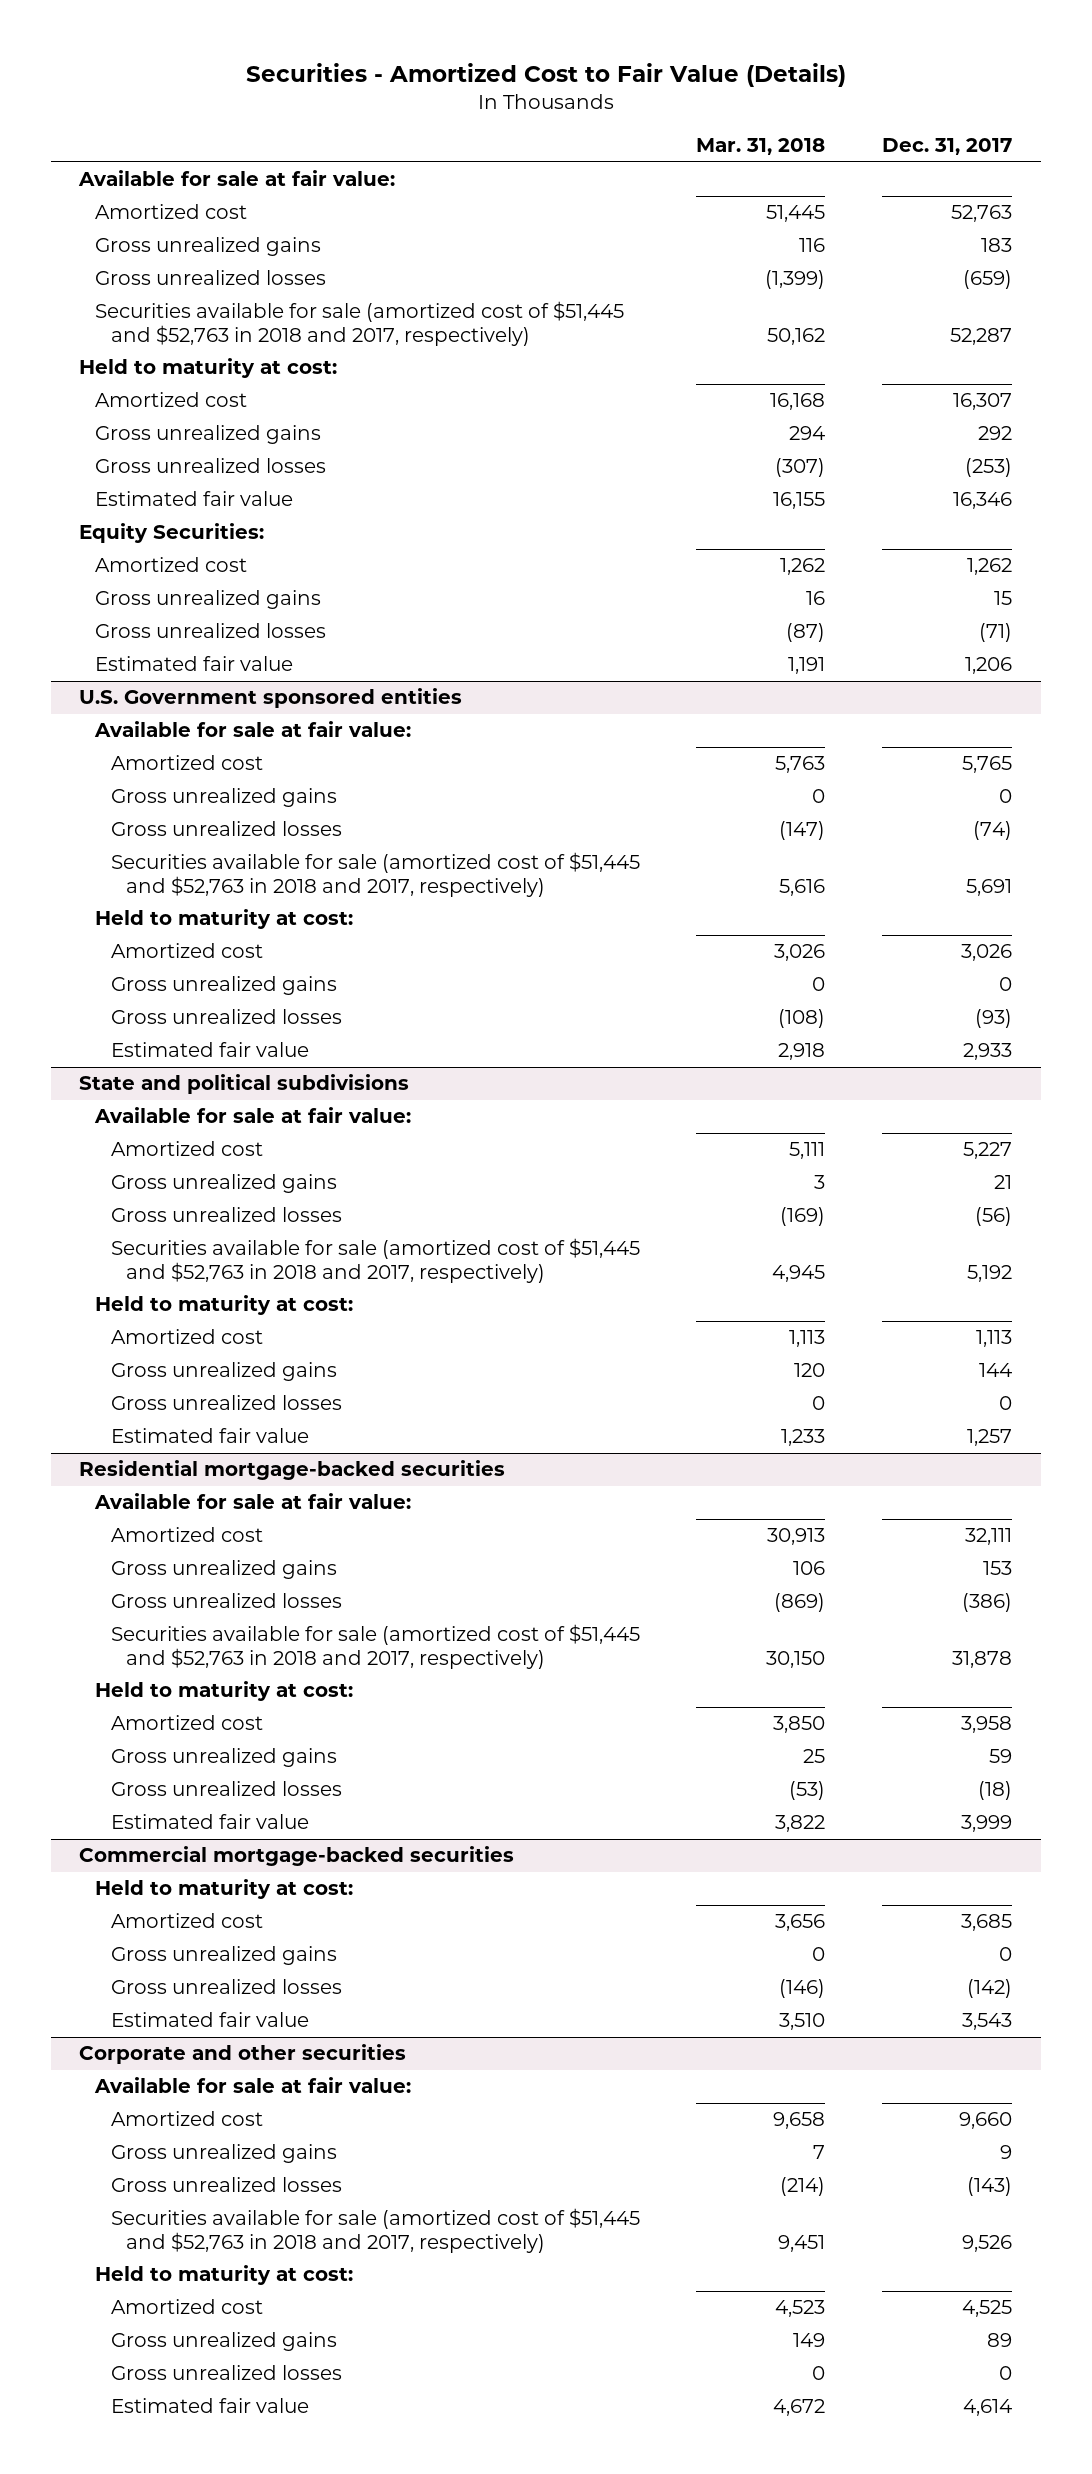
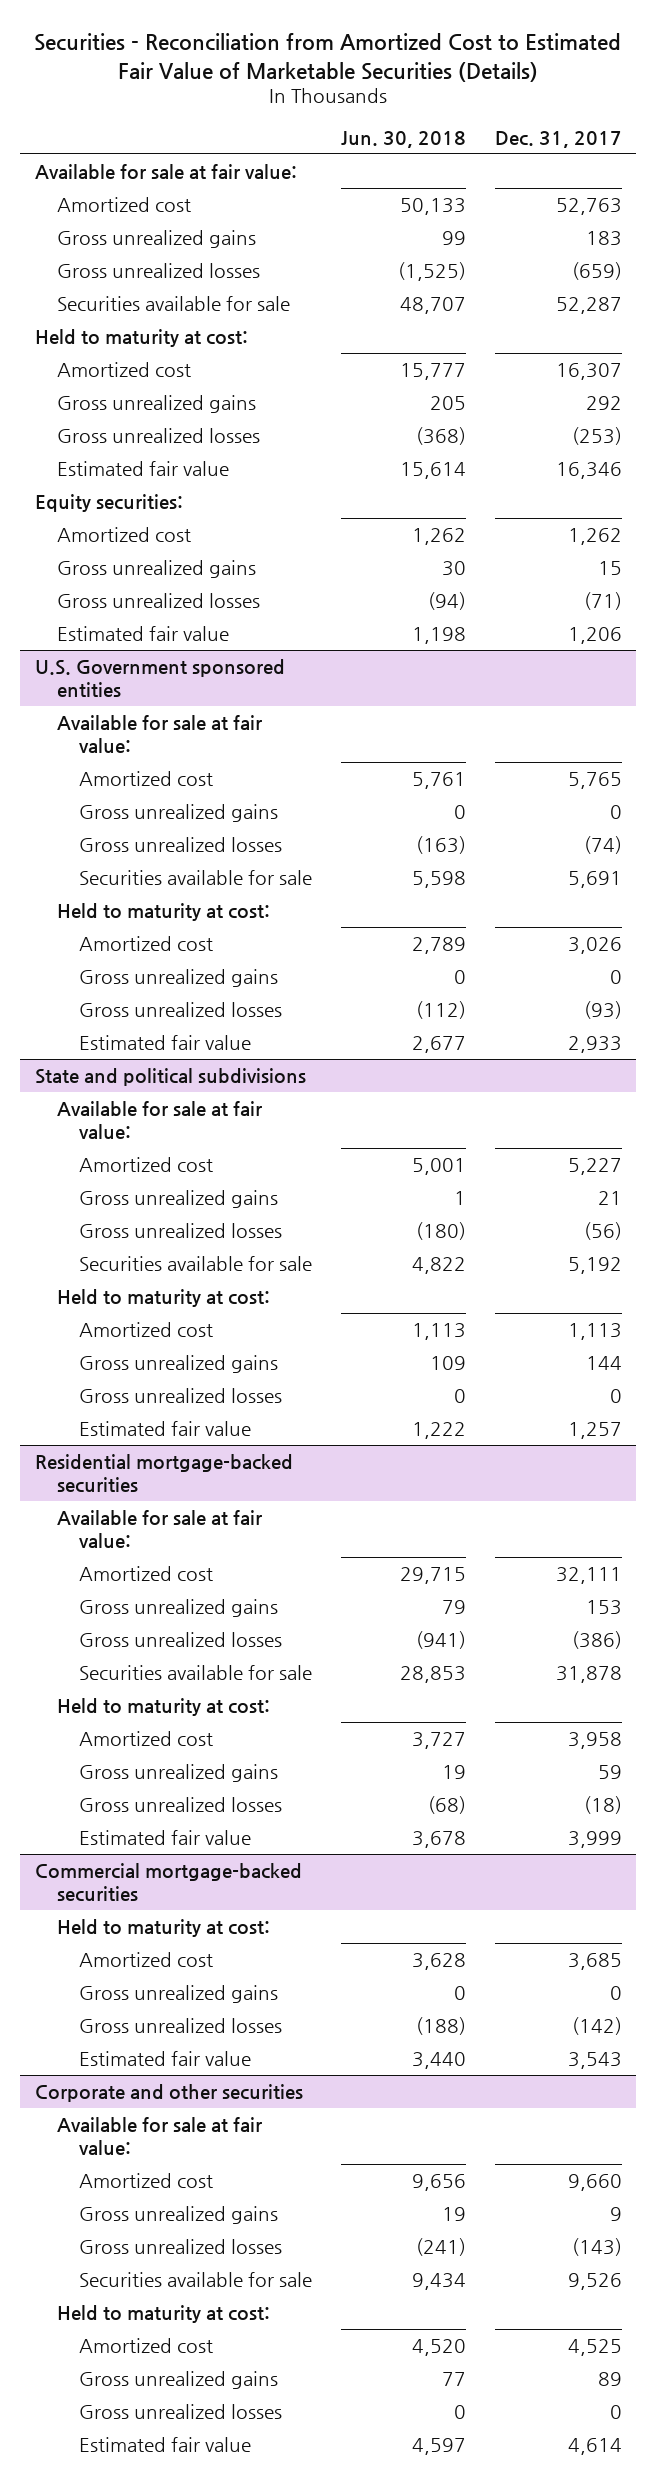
[245,63,846,88] Securities - Amortized Cost to Fair Value (Details) -> [34,33,622,82] Securities - Reconciliation from Amortized Cost to Estimated Fair Value of Marketable Securities (Details)
[696,138,826,156] Mar. 31, 2018 -> none
none -> [341,130,467,148] Jun. 30, 2018
[95,301,625,346] Securities available for sale (amortized cost of $51,445 and $52,763 in 2018 and 2017, respectively) -> [57,295,291,311] Securities available for sale
[79,523,265,544] Equity Securities: -> [34,493,183,512] Equity securities:
[110,852,640,897] Securities available for sale (amortized cost of $51,445 and $52,763 in 2018 and 2017, respectively) -> [79,869,313,885] Securities available for sale
[110,1238,640,1283] Securities available for sale (amortized cost of $51,445 and $52,763 in 2018 and 2017, respectively) -> [79,1255,313,1271] Securities available for sale
[110,1624,640,1669] Securities available for sale (amortized cost of $51,445 and $52,763 in 2018 and 2017, respectively) -> [79,1664,313,1680] Securities available for sale
[110,2208,640,2253] Securities available for sale (amortized cost of $51,445 and $52,763 in 2018 and 2017, respectively) -> [79,2271,313,2287] Securities available for sale

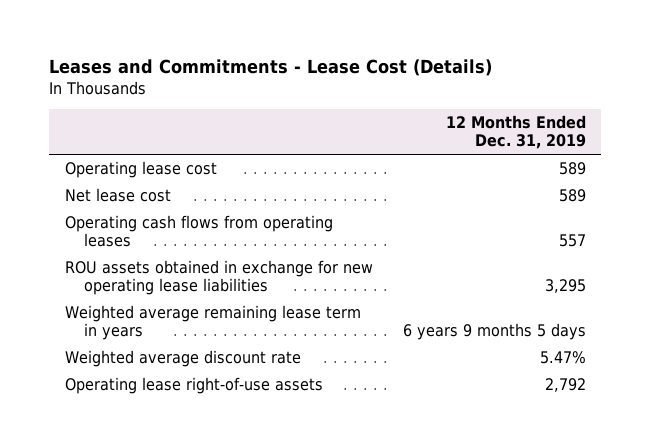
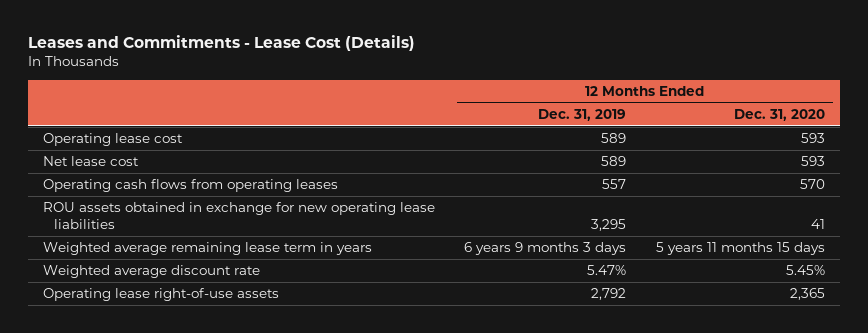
none -> [734,109,826,122] Dec. 31, 2020
[403,322,587,340] 6 years 9 months 5 days -> [464,242,627,256] 6 years 9 months 3 days

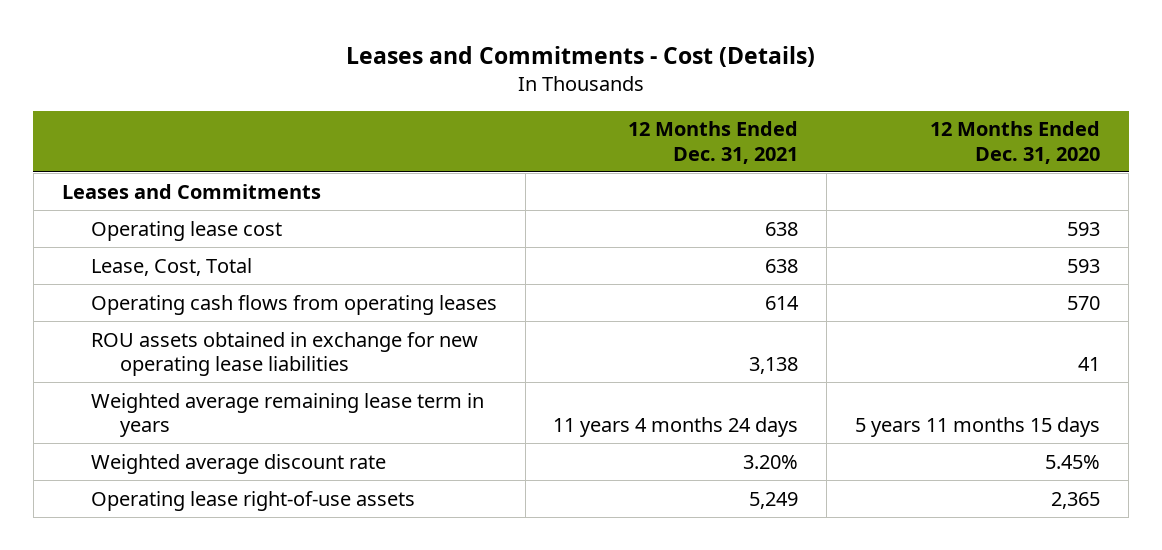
[27,35,415,52] Leases and Commitments - Lease Cost (Details) -> [345,46,815,68] Leases and Commitments - Cost (Details)
[538,109,627,122] Dec. 31, 2019 -> none
none -> [628,121,799,164] 12 Months Ended Dec. 31, 2021
none -> [61,183,321,199] Leases and Commitments
[42,156,139,167] Net lease cost -> [90,257,252,276] Lease, Cost, Total

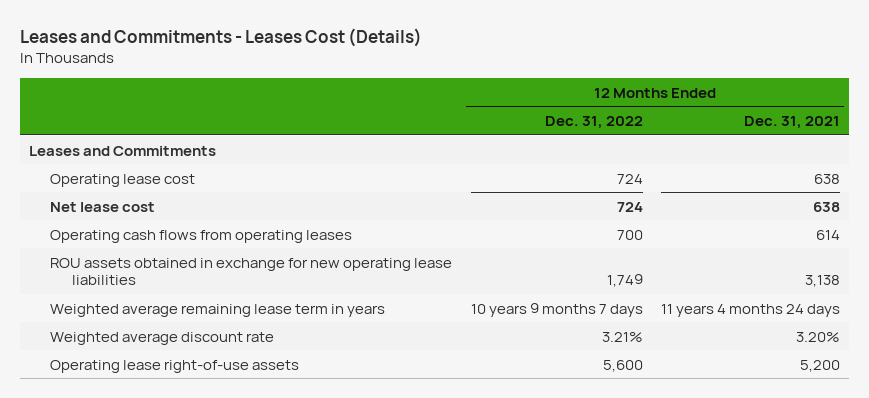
[345,46,815,68] Leases and Commitments - Cost (Details) -> [19,27,422,47] Leases and Commitments - Leases Cost (Details)
[930,121,1101,164] 12 Months Ended Dec. 31, 2020 -> none
none -> [544,115,643,129] Dec. 31, 2022
[90,257,252,276] Lease, Cost, Total -> [50,201,156,212] Net lease cost
[749,491,799,509] 5,249 -> [799,359,840,372] 5,200

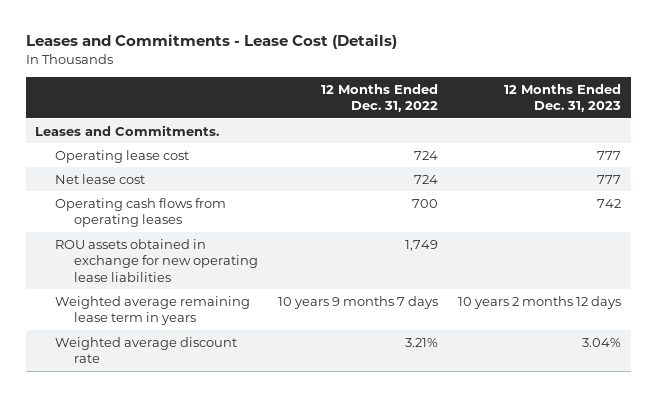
[19,27,422,47] Leases and Commitments - Leases Cost (Details) -> [25,34,397,50] Leases and Commitments - Lease Cost (Details)
[743,115,840,129] Dec. 31, 2021 -> none
none -> [503,84,621,113] 12 Months Ended Dec. 31, 2023
[28,145,216,156] Leases and Commitments -> [35,124,220,136] Leases and Commitments.
[50,359,300,373] Operating lease right-of-use assets -> none

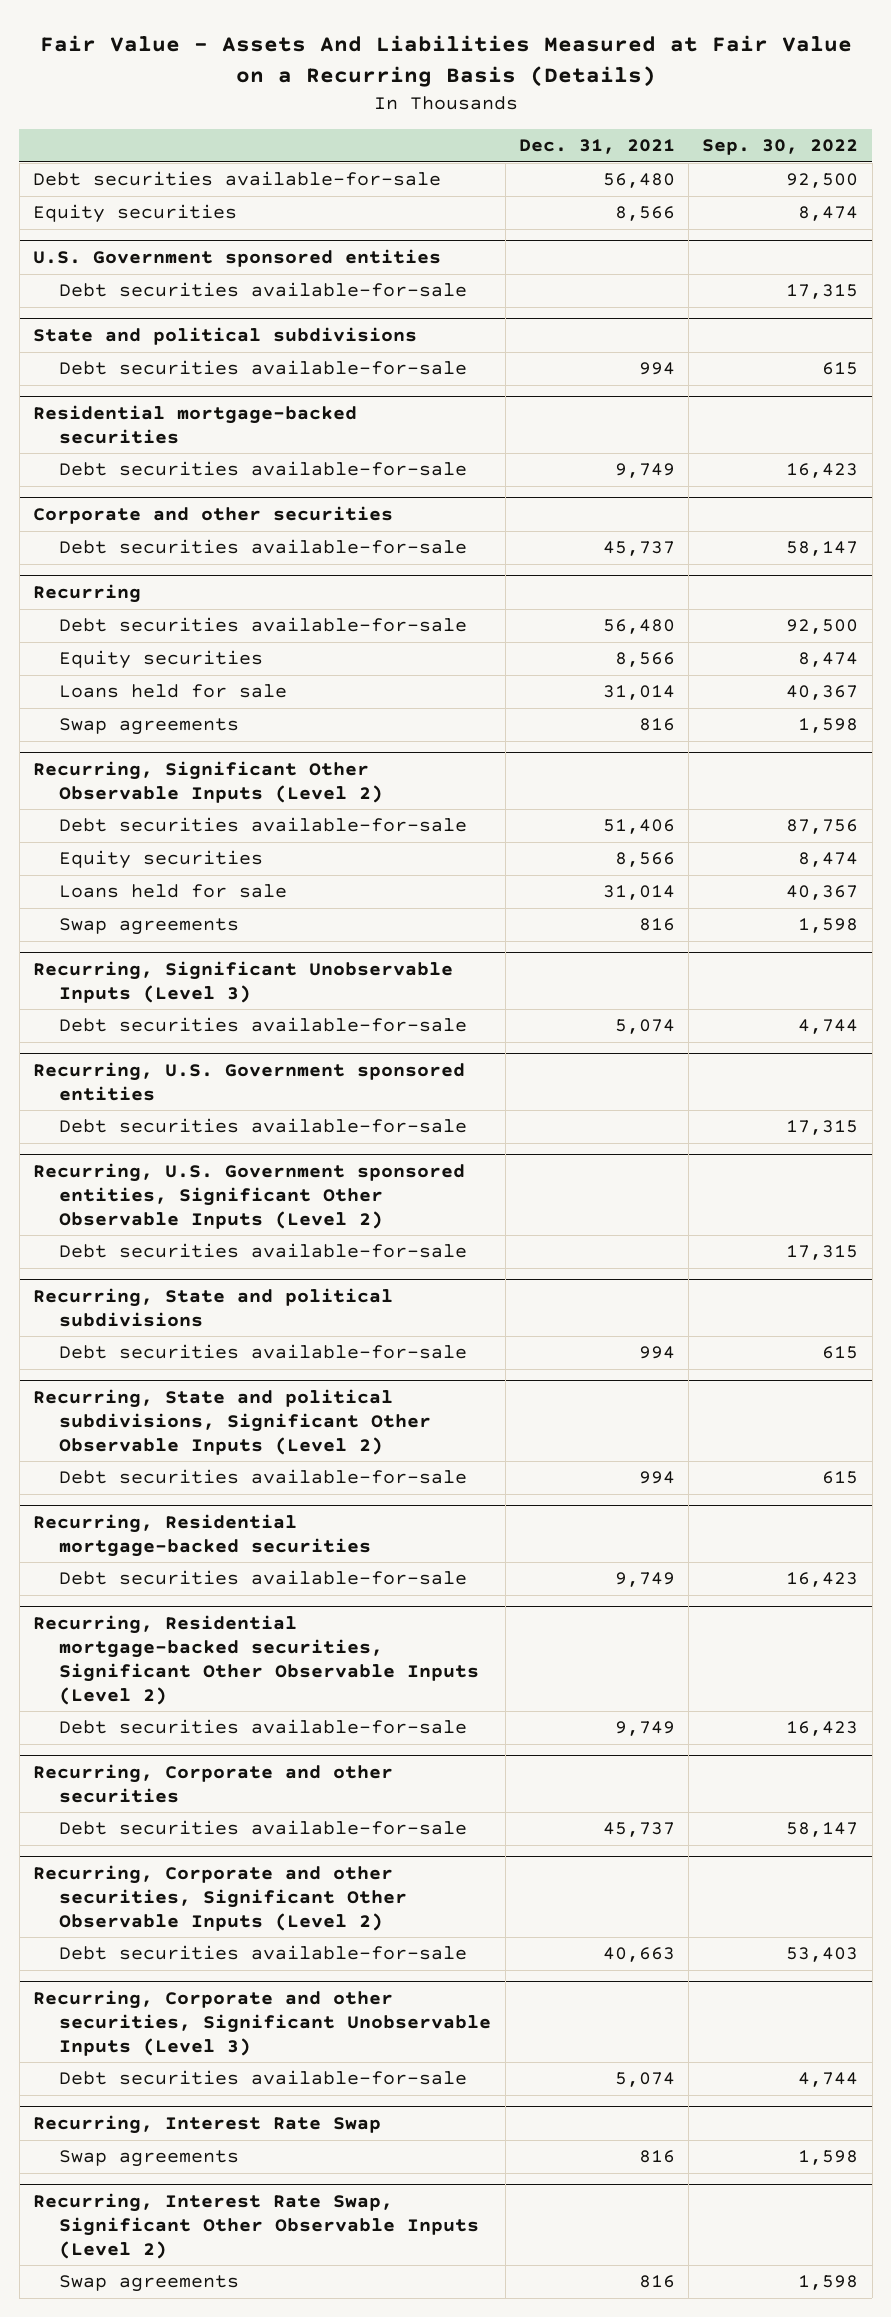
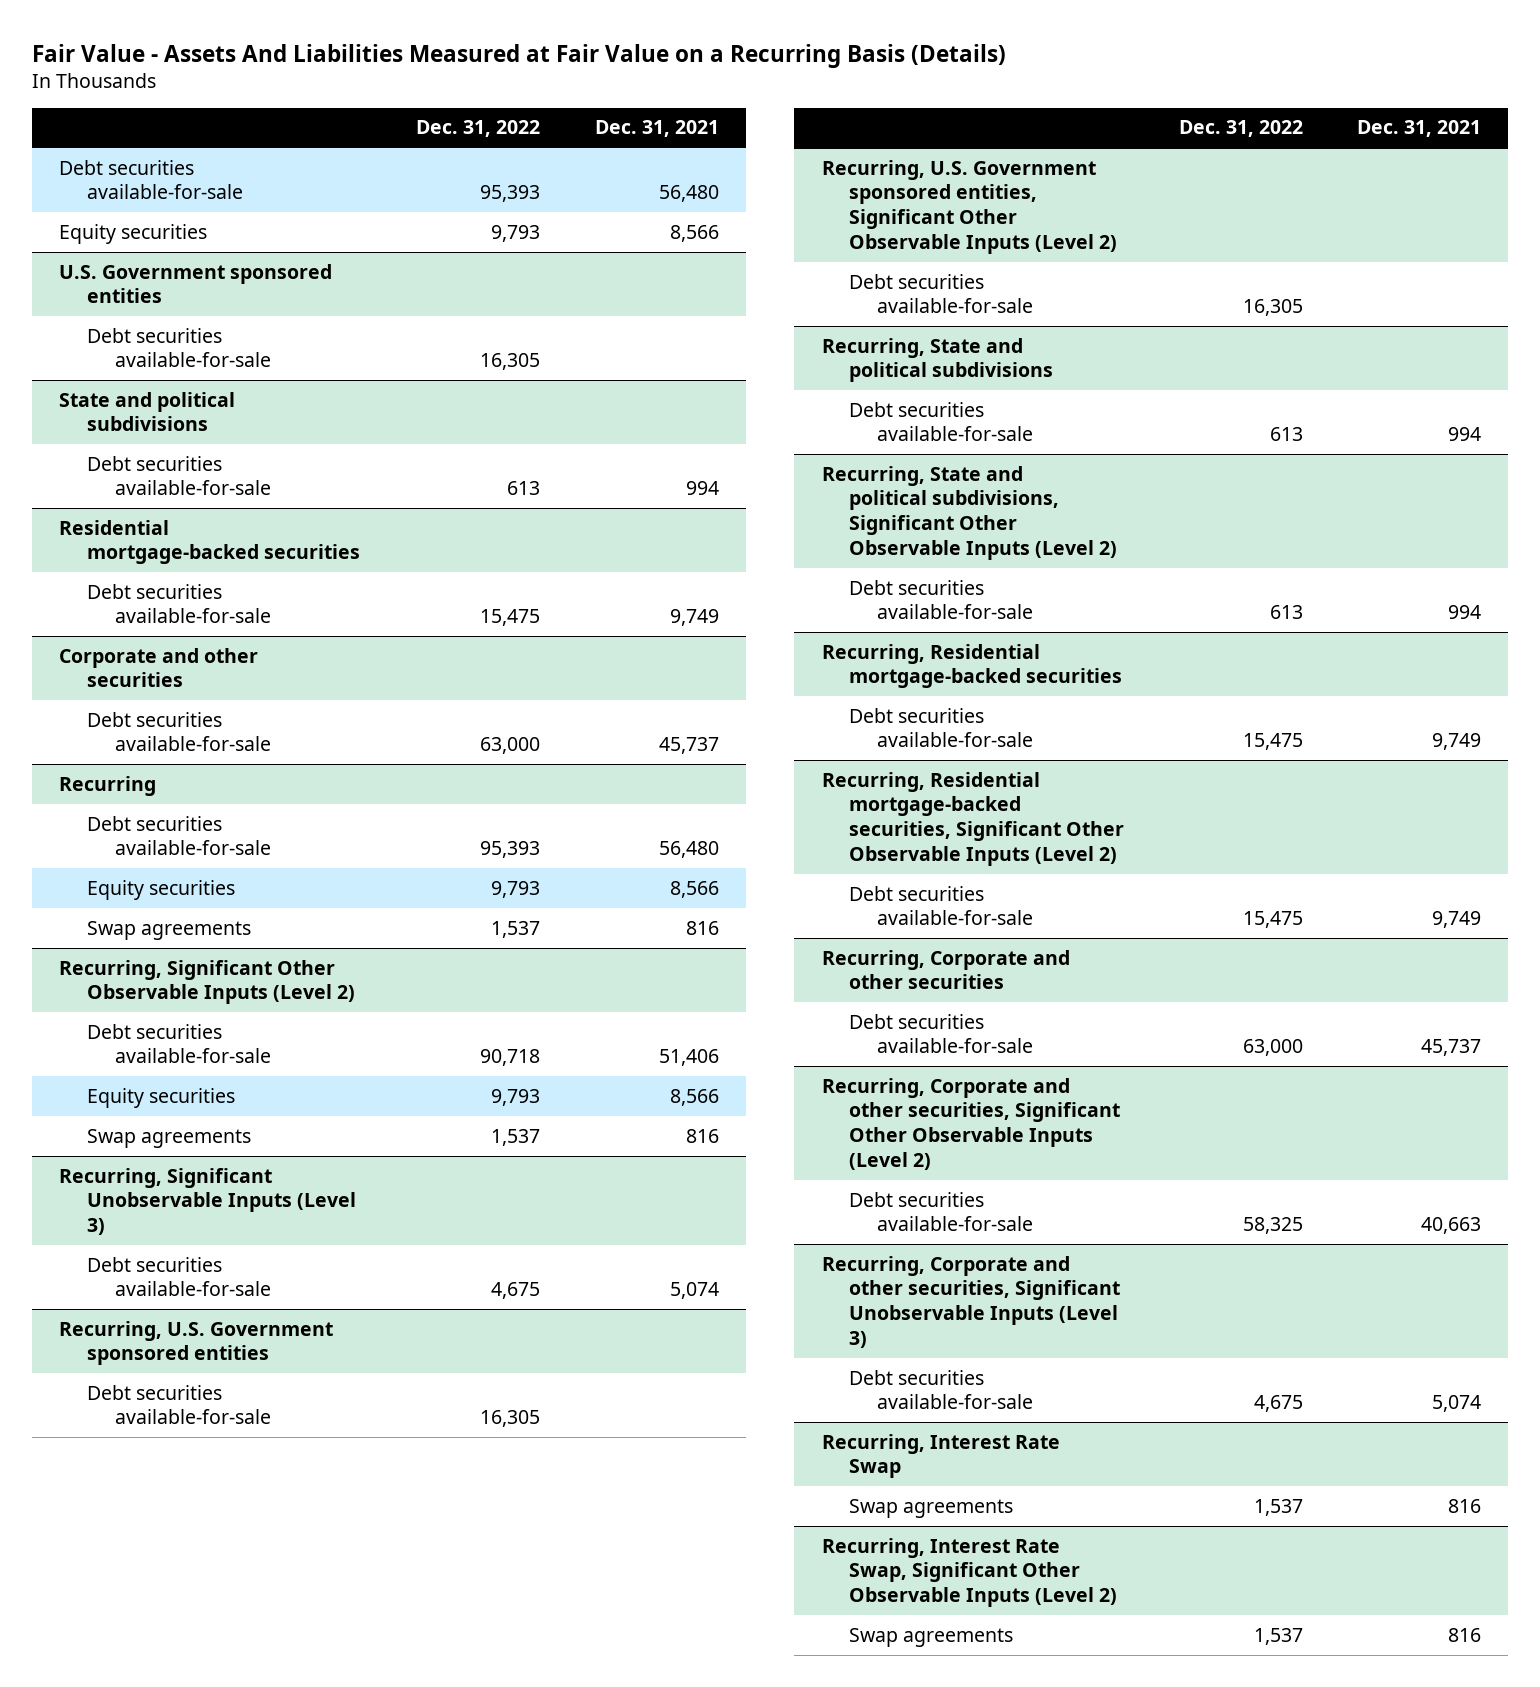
[702,139,859,156] Sep. 30, 2022 -> none
none -> [416,120,541,138] Dec. 31, 2022
[59,684,288,699] Loans held for sale -> none
[59,884,288,899] Loans held for sale -> none

